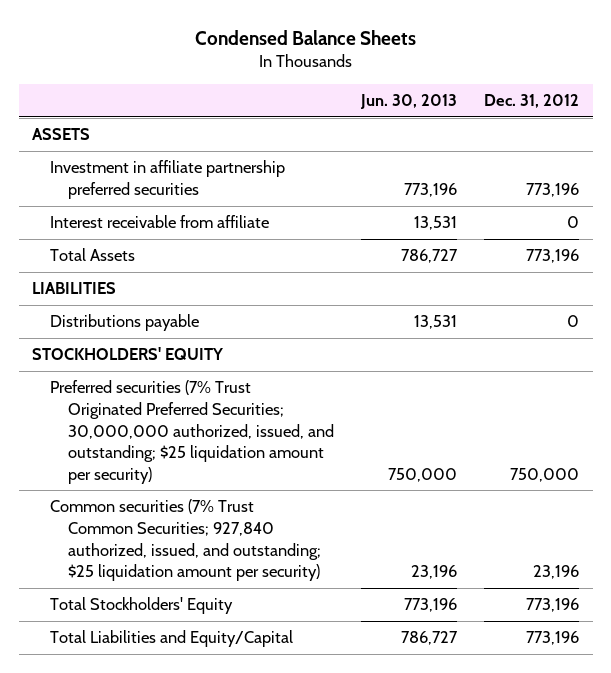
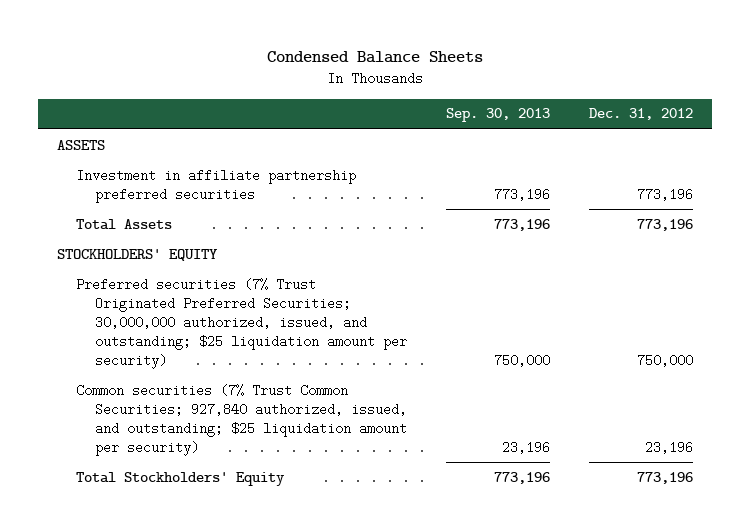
[360,94,458,110] Jun. 30, 2013 -> none
none -> [445,108,550,123] Sep. 30, 2013
[50,215,270,229] Interest receivable from affiliate -> none
[32,282,117,295] LIABILITIES -> none
[50,314,200,332] Distributions payable -> none
[50,630,294,648] Total Liabilities and Equity/Capital -> none

